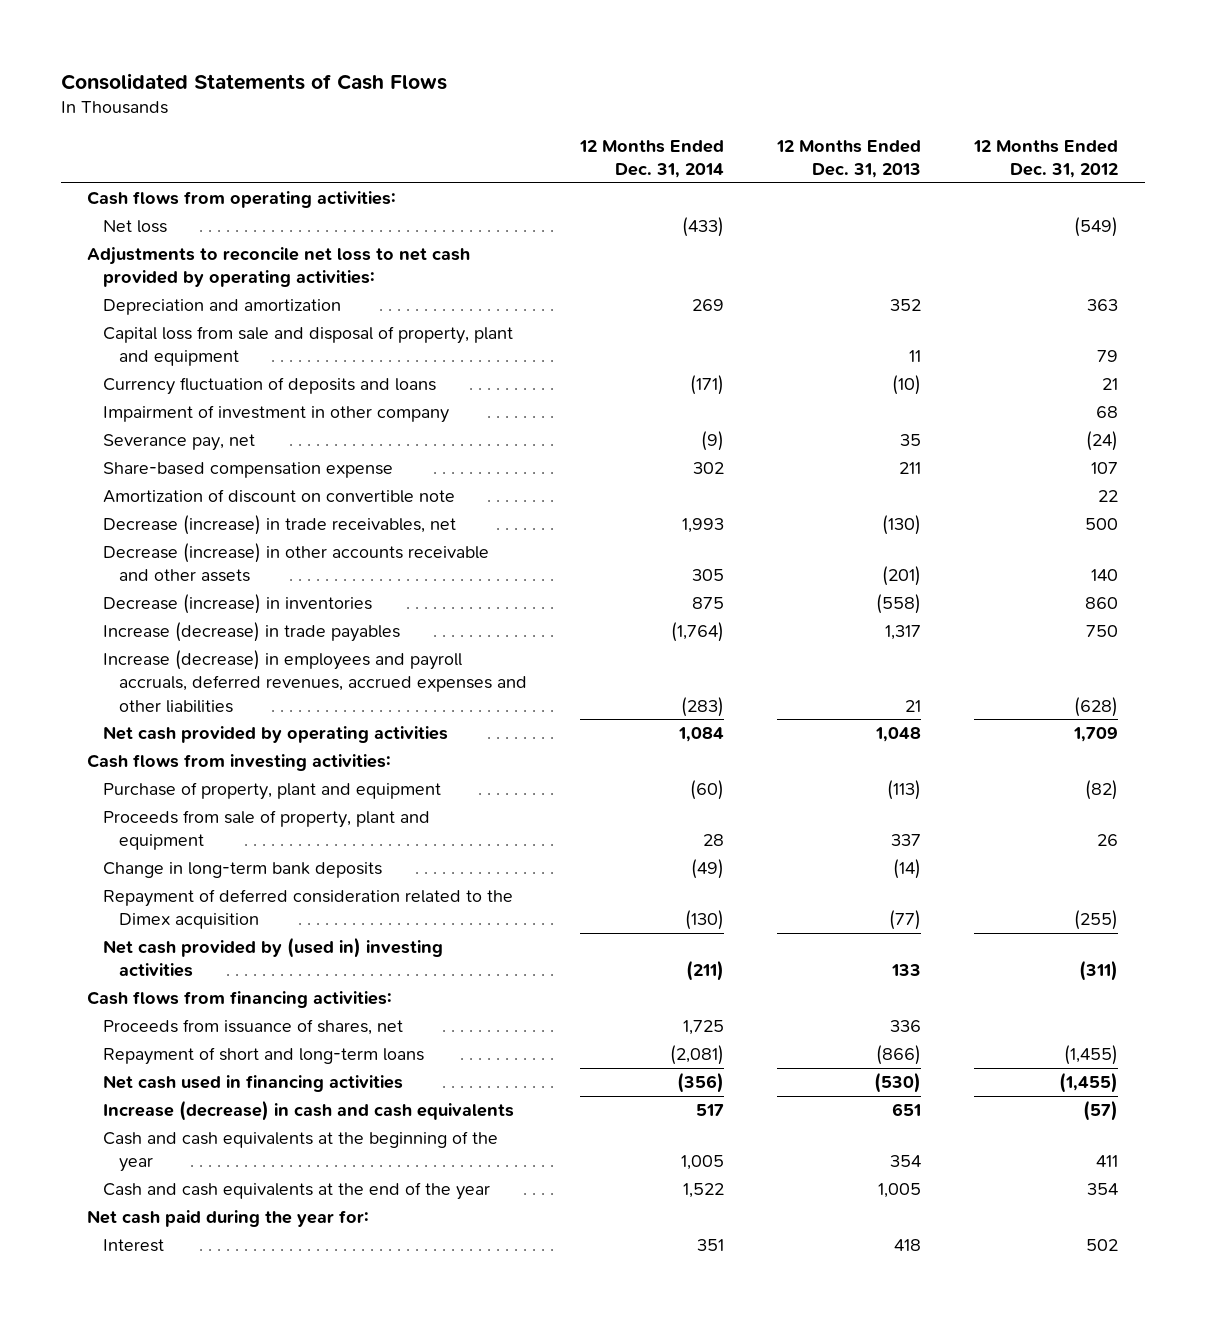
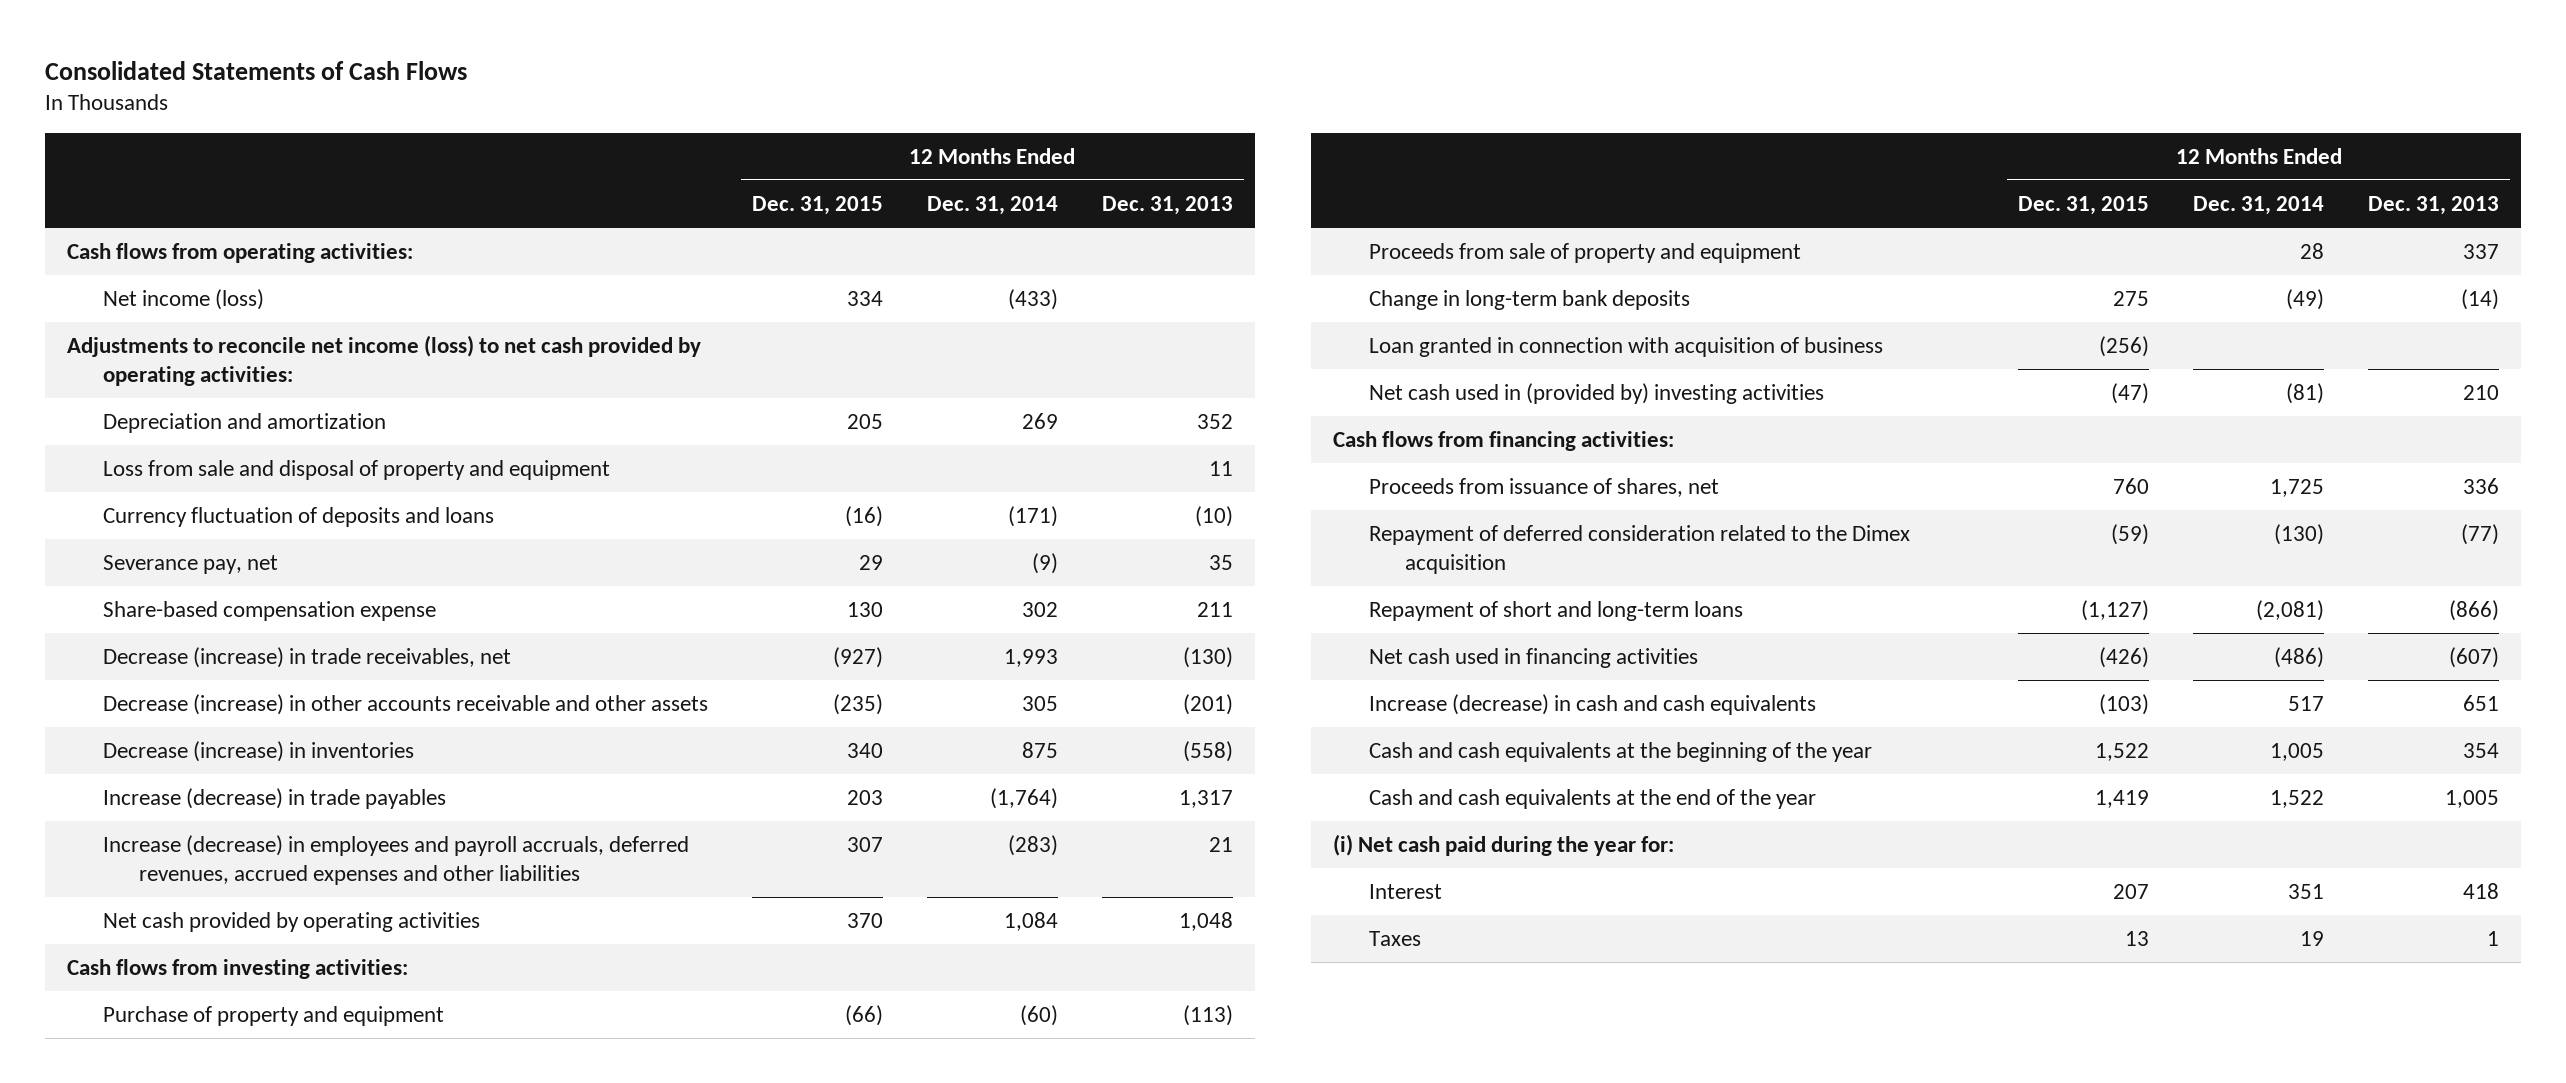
[973,139,1119,178] 12 Months Ended Dec. 31, 2012 -> none
none -> [751,195,883,215] Dec. 31, 2015
[103,220,168,234] Net loss -> [102,288,264,310] Net income (loss)
[87,247,471,288] Adjustments to reconcile net loss to net cash provided by operating activities: -> [66,334,701,387] Adjustments to reconcile net income (loss) to net cash provided by operating activities:
[103,326,514,367] Capital loss from sale and disposal of property, plant and equipment -> [102,459,610,480] Loss from sale and disposal of property and equipment
[103,405,450,424] Impairment of investment in other company -> none
[103,489,456,504] Amortization of discount on convertible note -> none
[103,782,442,801] Purchase of property, plant and equipment -> [102,1005,444,1026] Purchase of property and equipment
[103,810,431,851] Proceeds from sale of property, plant and equipment -> [1369,242,1802,263] Proceeds from sale of property and equipment
none -> [1369,336,1884,357] Loan granted in connection with acquisition of business
[103,937,444,978] Net cash provided by (used in) investing activities -> [1369,382,1825,404] Net cash used in (provided by) investing activities
[686,960,725,982] (211) -> [2286,382,2325,404] (81)
[891,964,922,977] 133 -> [2463,384,2500,400] 210
[103,889,514,930] Repayment of deferred consideration related to the Dimex acquisition -> [1369,524,1911,575] Repayment of deferred consideration related to the Dimex acquisition
[677,1072,725,1094] (356) -> [2274,646,2325,668] (486)
[874,1072,922,1094] (530) -> [2449,646,2500,668] (607)
[87,1210,370,1228] Net cash paid during the year for: -> [1333,833,1675,856] (i) Net cash paid during the year for:
none -> [1369,930,1422,946] Taxes

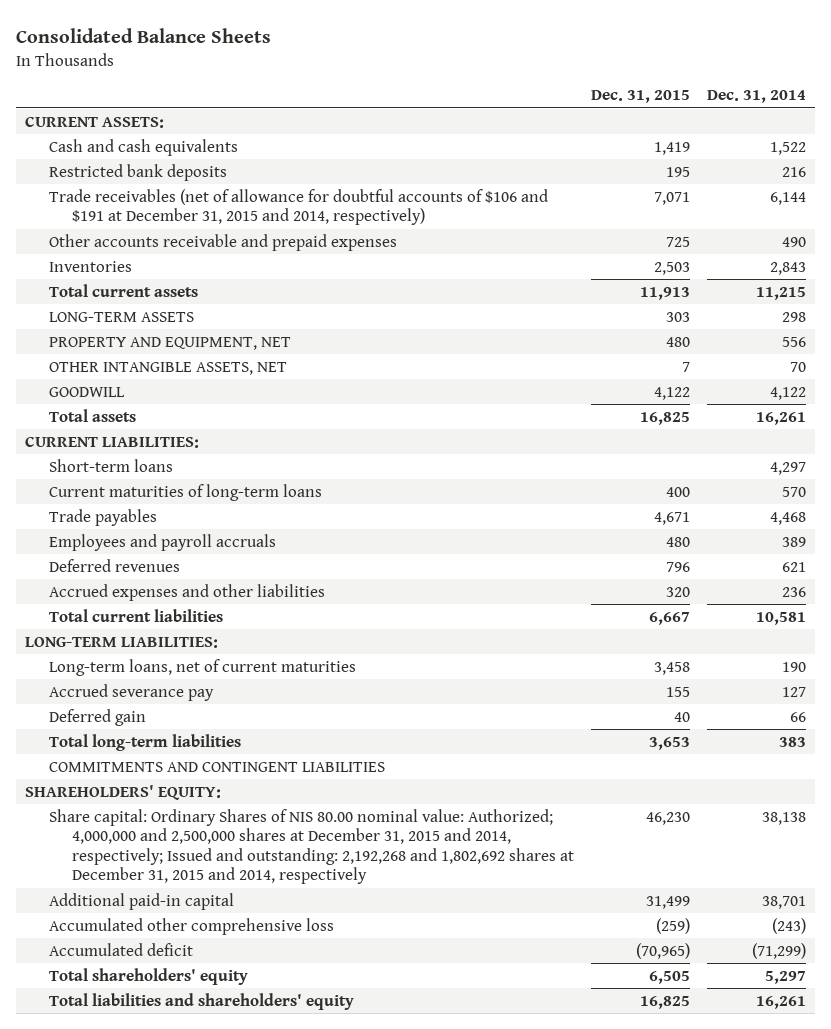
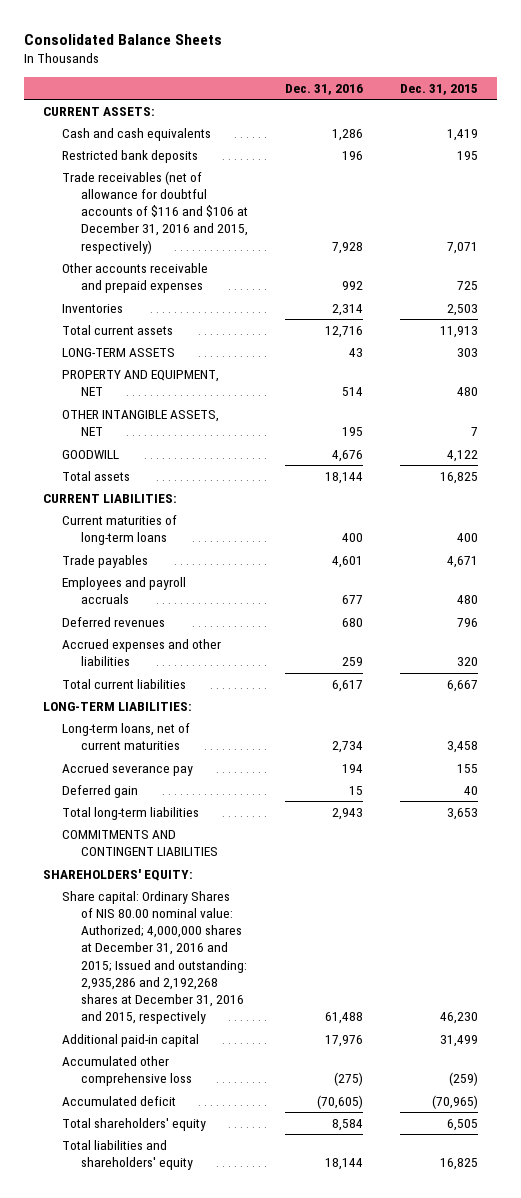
[707,90,807,104] Dec. 31, 2014 -> none
none -> [285,83,364,95] Dec. 31, 2016
[48,188,548,226] Trade receivables (net of allowance for doubtful accounts of $106 and $191 at December 31, 2015 and 2014, respectively) -> [62,170,249,254] Trade receivables (net of allowance for doubtful accounts of $116 and $106 at December 31, 2016 and 2015, respectively)
[48,458,173,472] Short-term loans -> none
[48,808,574,885] Share capital: Ordinary Shares of NIS 80.00 nominal value: Authorized; 4,000,000 and 2,500,000 shares at December 31, 2015 and 2014, respectively; Issued and outstanding: 2,192,268 and 1,802,692 shares at December 31, 2015 and 2014, respectively -> [62,890,248,1025] Share capital: Ordinary Shares of NIS 80.00 nominal value: Authorized; 4,000,000 shares at December 31, 2016 and 2015; Issued and outstanding: 2,935,286 and 2,192,268 shares at December 31, 2016 and 2015, respectively

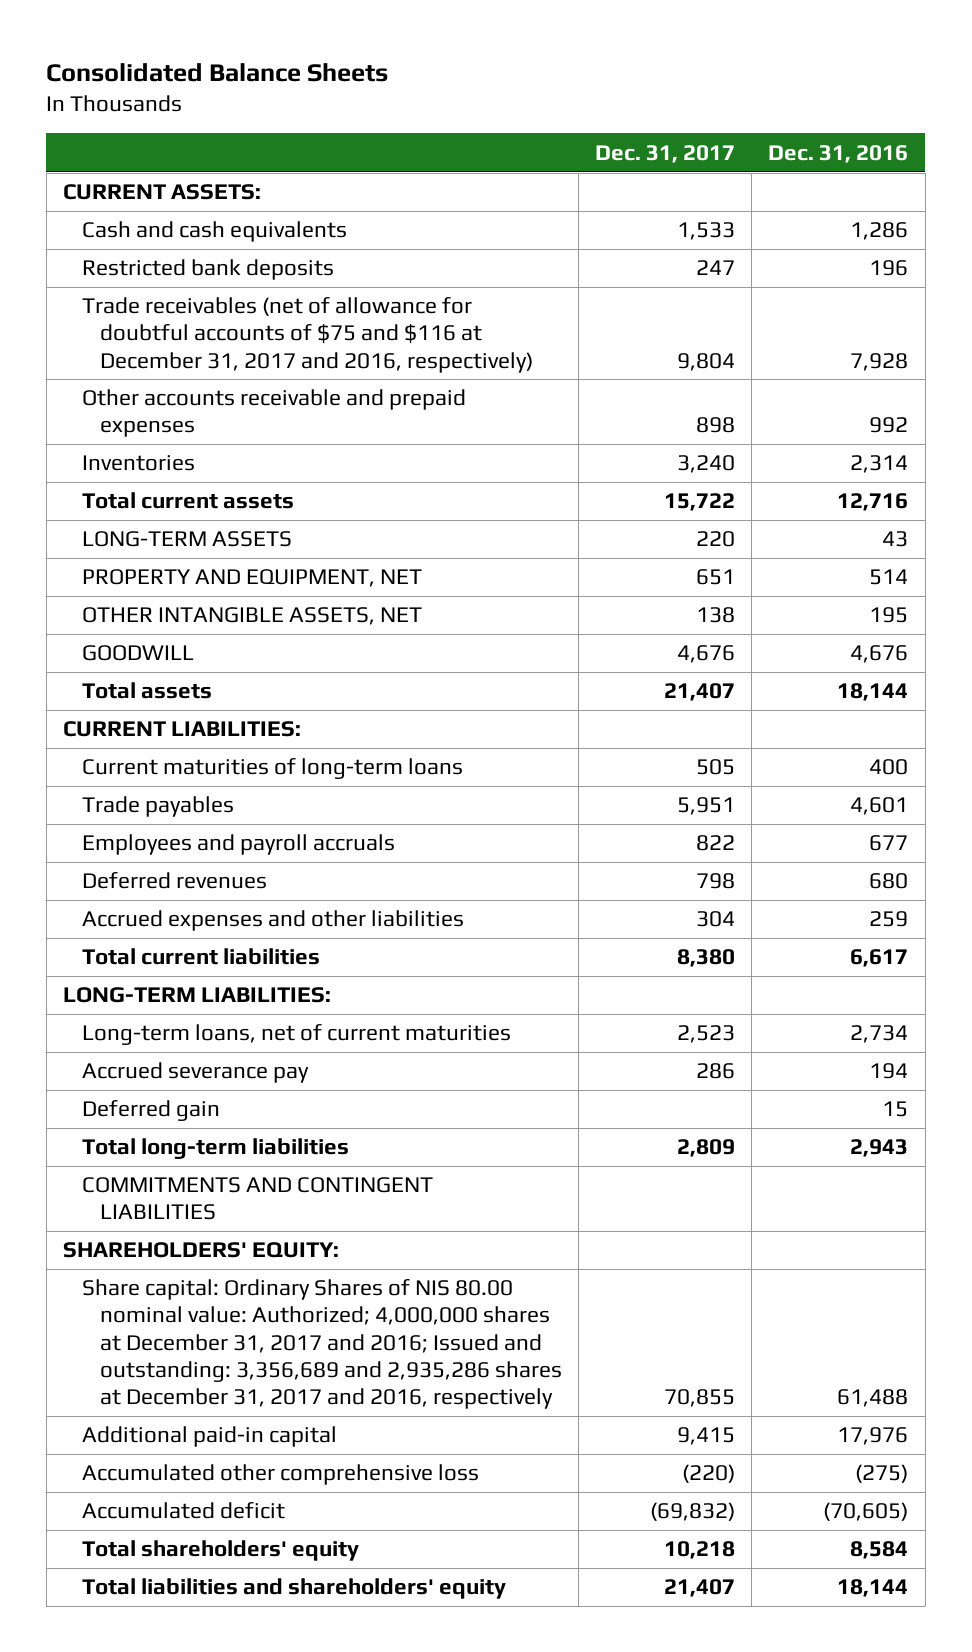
[400,83,479,95] Dec. 31, 2015 -> none
none -> [595,144,736,163] Dec. 31, 2017
[62,170,249,254] Trade receivables (net of allowance for doubtful accounts of $116 and $106 at December 31, 2016 and 2015, respectively) -> [81,297,534,373] Trade receivables (net of allowance for doubtful accounts of $75 and $116 at December 31, 2017 and 2016, respectively)
[62,890,248,1025] Share capital: Ordinary Shares of NIS 80.00 nominal value: Authorized; 4,000,000 shares at December 31, 2016 and 2015; Issued and outstanding: 2,935,286 and 2,192,268 shares at December 31, 2016 and 2015, respectively -> [81,1279,563,1409] Share capital: Ordinary Shares of NIS 80.00 nominal value: Authorized; 4,000,000 shares at December 31, 2017 and 2016; Issued and outstanding: 3,356,689 and 2,935,286 shares at December 31, 2017 and 2016, respectively

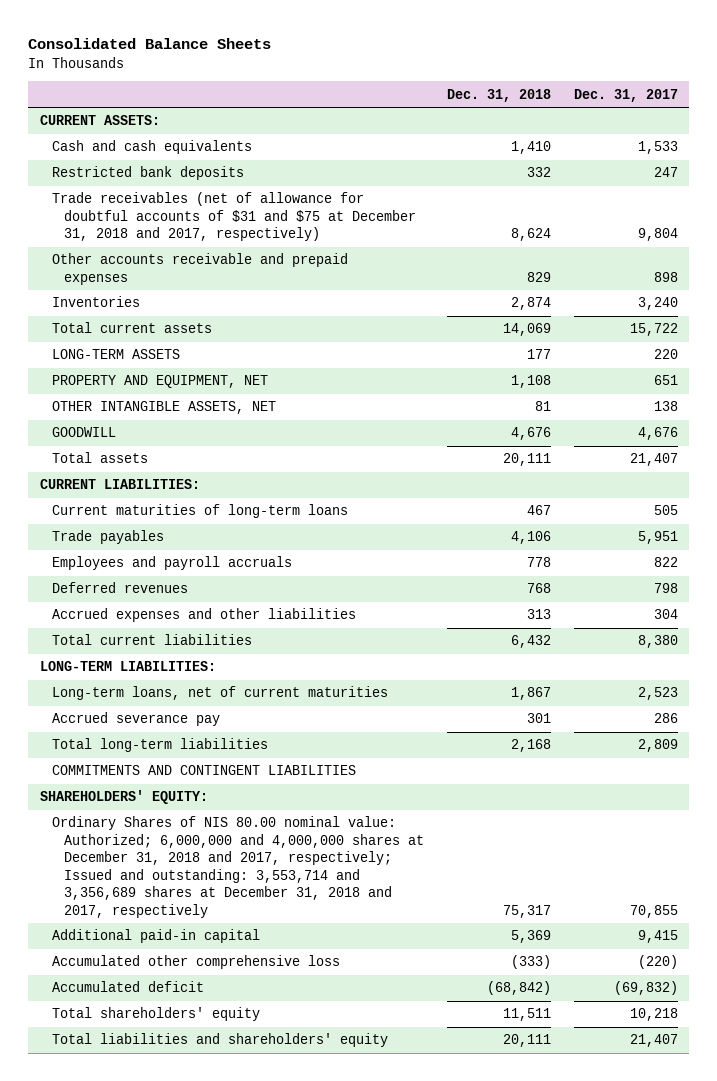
[768,144,909,163] Dec. 31, 2016 -> none
none -> [446,88,551,102] Dec. 31, 2018
[81,297,534,373] Trade receivables (net of allowance for doubtful accounts of $75 and $116 at December 31, 2017 and 2016, respectively) -> [51,192,417,242] Trade receivables (net of allowance for doubtful accounts of $31 and $75 at December 31, 2018 and 2017, respectively)
[81,1100,220,1122] Deferred gain -> none
[81,1279,563,1409] Share capital: Ordinary Shares of NIS 80.00 nominal value: Authorized; 4,000,000 shares at December 31, 2017 and 2016; Issued and outstanding: 3,356,689 and 2,935,286 shares at December 31, 2017 and 2016, respectively -> [51,816,425,918] Ordinary Shares of NIS 80.00 nominal value: Authorized; 6,000,000 and 4,000,000 shares at December 31, 2018 and 2017, respectively; Issued and outstanding: 3,553,714 and 3,356,689 shares at December 31, 2018 and 2017, respectively

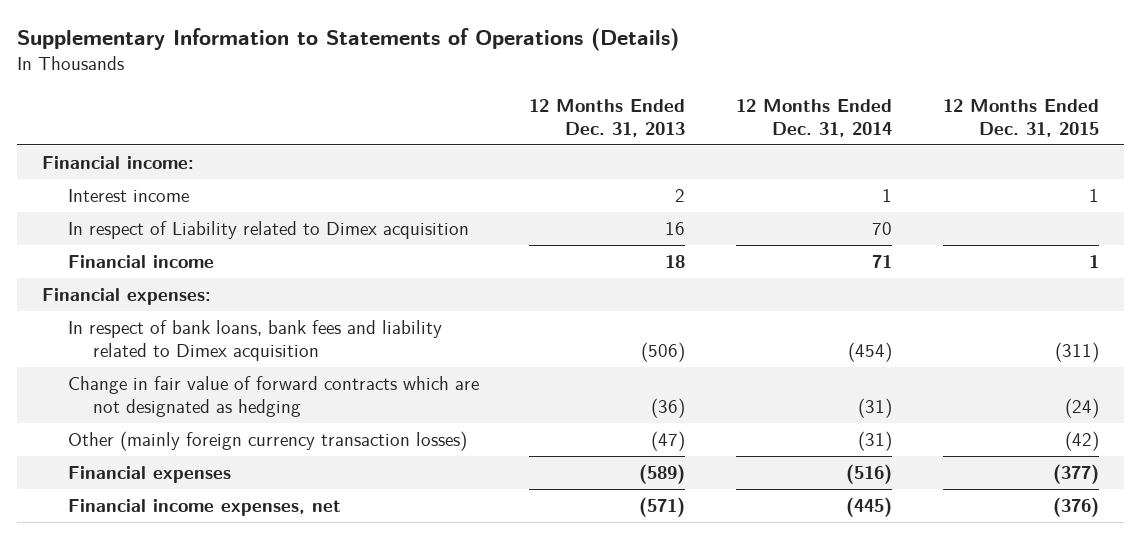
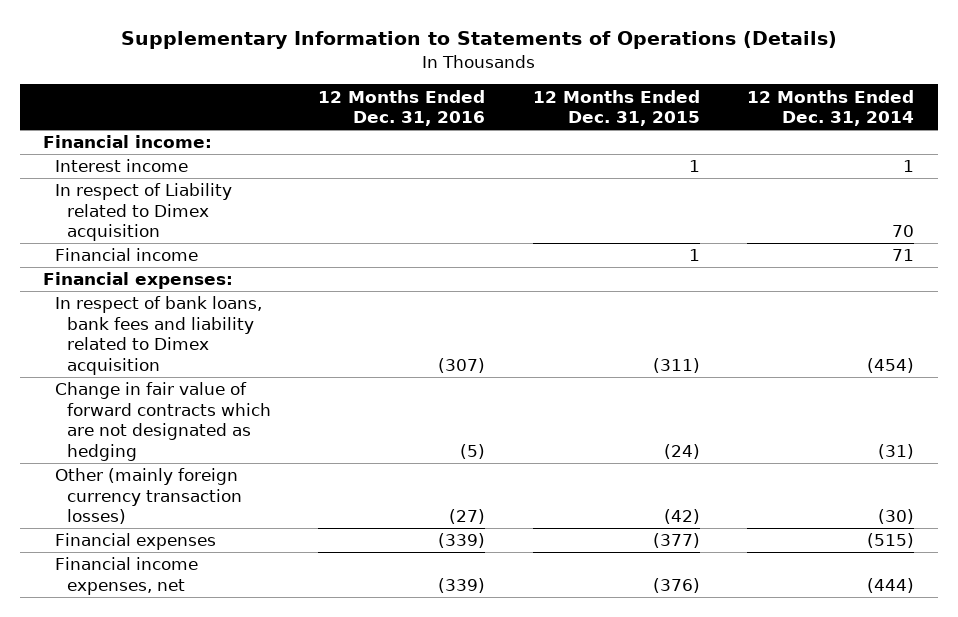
[529,98,686,137] 12 Months Ended Dec. 31, 2013 -> none
none -> [318,89,486,126] 12 Months Ended Dec. 31, 2016
[858,430,893,451] (31) -> [878,509,915,525] (30)
[846,463,893,484] (516) -> [867,533,915,549] (515)
[846,496,893,517] (445) -> [867,577,915,593] (444)

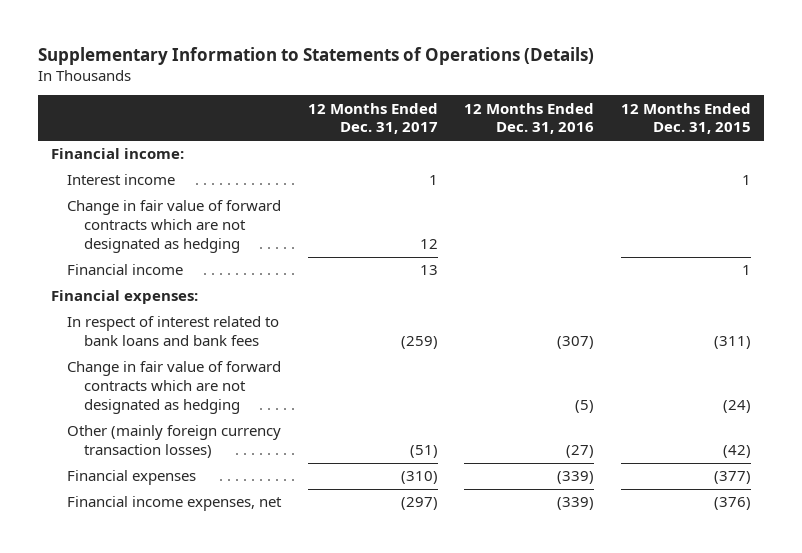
[747,89,915,126] 12 Months Ended Dec. 31, 2014 -> none
none -> [307,102,438,135] 12 Months Ended Dec. 31, 2017
[55,183,233,242] In respect of Liability related to Dimex acquisition -> none
none -> [67,200,282,253] Change in fair value of forward contracts which are not designated as hedging
[55,296,263,375] In respect of bank loans, bank fees and liability related to Dimex acquisition -> [67,316,280,347] In respect of interest related to bank loans and bank fees

